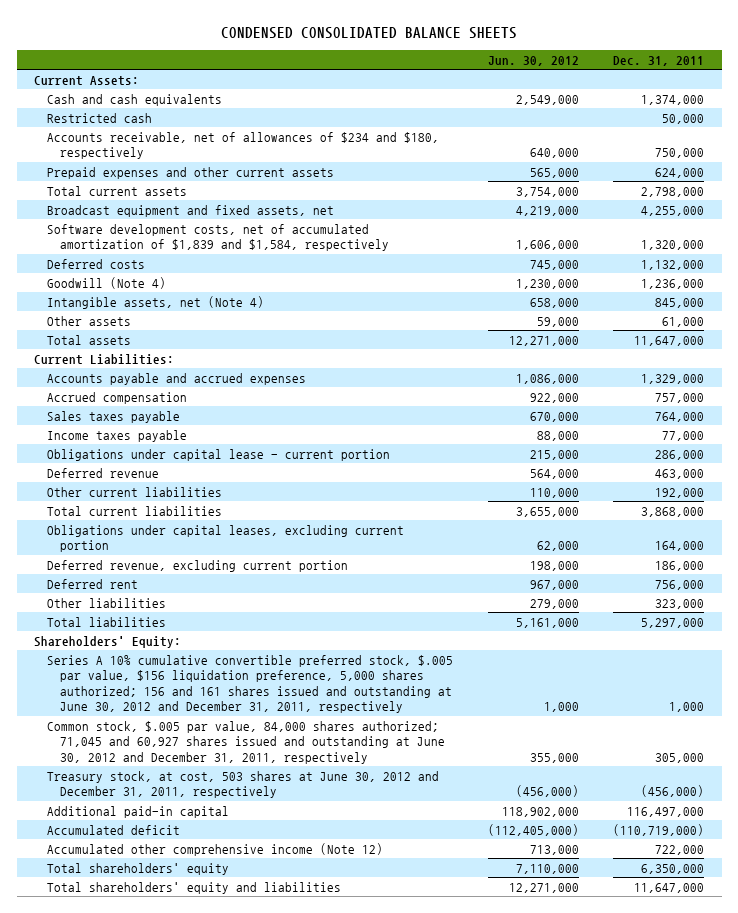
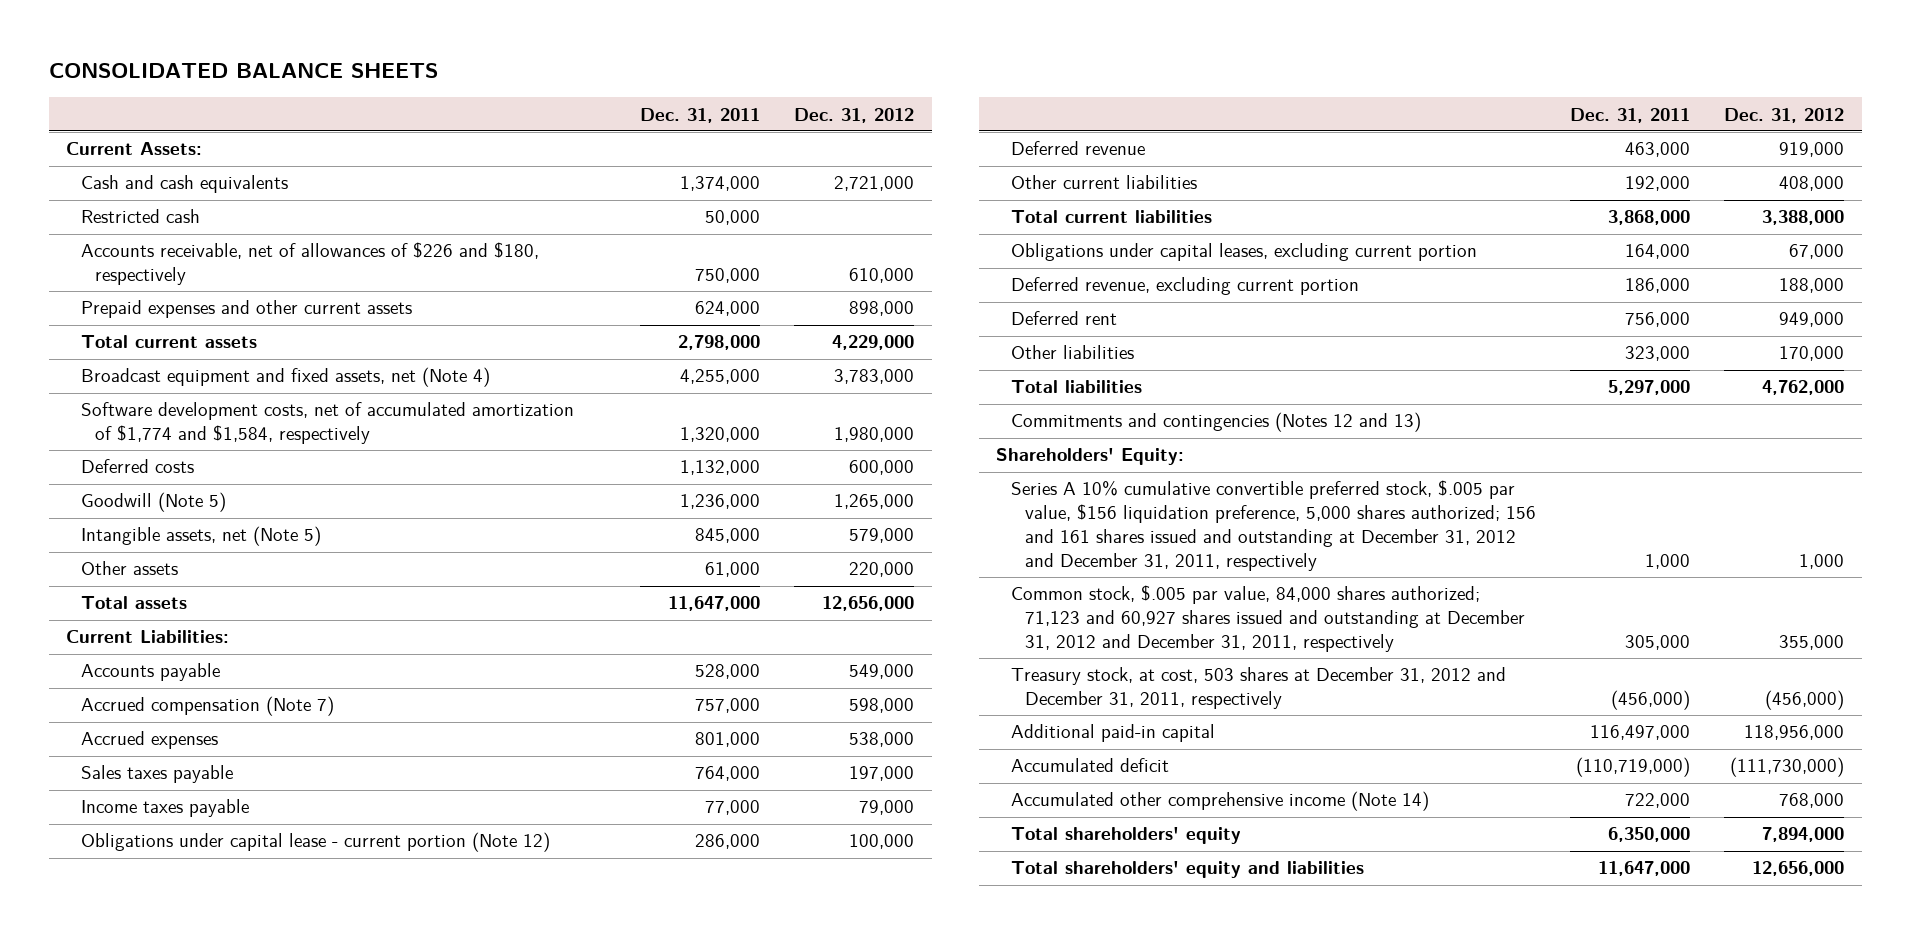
[221,26,518,39] CONDENSED CONSOLIDATED BALANCE SHEETS -> [48,63,438,79] CONSOLIDATED BALANCE SHEETS
[487,55,579,66] Jun. 30, 2012 -> none
none -> [794,107,915,123] Dec. 31, 2012
[47,131,440,160] Accounts receivable, net of allowances of $234 and $180, respectively -> [80,242,539,286] Accounts receivable, net of allowances of $226 and $180, respectively
[47,204,335,217] Broadcast equipment and fixed assets, net -> [80,367,490,388] Broadcast equipment and fixed assets, net (Note 4)
[47,223,390,252] Software development costs, net of accumulated amortization of $1,839 and $1,584, respectively -> [80,402,574,445] Software development costs, net of accumulated amortization of $1,774 and $1,584, respectively
[47,276,167,289] Goodwill (Note 4) -> [80,492,226,513] Goodwill (Note 5)
[47,295,265,309] Intangible assets, net (Note 4) -> [80,526,321,547] Intangible assets, net (Note 5)
[47,372,307,385] Accounts payable and accrued expenses -> [80,663,220,682] Accounts payable
[641,373,705,384] 1,329,000 -> [695,664,761,680] 528,000
[47,391,188,404] Accrued compensation -> [80,696,334,717] Accrued compensation (Note 7)
none -> [80,731,218,750] Accrued expenses
[47,448,391,461] Obligations under capital lease - current portion -> [80,832,550,853] Obligations under capital lease - current portion (Note 12)
none -> [1010,412,1421,433] Commitments and contingencies (Notes 12 and 13)
[47,654,454,714] Series A 10% cumulative convertible preferred stock, $.005 par value, $156 liquidation preference, 5,000 shares authorized; 156 and 161 shares issued and outstanding at June 30, 2012 and December 31, 2011, respectively -> [1010,480,1537,571] Series A 10% cumulative convertible preferred stock, $.005 par value, $156 liquidation preference, 5,000 shares authorized; 156 and 161 shares issued and outstanding at December 31, 2012 and December 31, 2011, respectively
[47,720,446,764] Common stock, $.005 par value, 84,000 shares authorized; 71,045 and 60,927 shares issued and outstanding at June 30, 2012 and December 31, 2011, respectively -> [1010,585,1526,653] Common stock, $.005 par value, 84,000 shares authorized; 71,123 and 60,927 shares issued and outstanding at December 31, 2012 and December 31, 2011, respectively
[47,770,440,799] Treasury stock, at cost, 503 shares at June 30, 2012 and December 31, 2011, respectively -> [1010,667,1506,710] Treasury stock, at cost, 503 shares at December 31, 2012 and December 31, 2011, respectively
[47,842,384,856] Accumulated other comprehensive income (Note 12) -> [1010,791,1429,812] Accumulated other comprehensive income (Note 14)

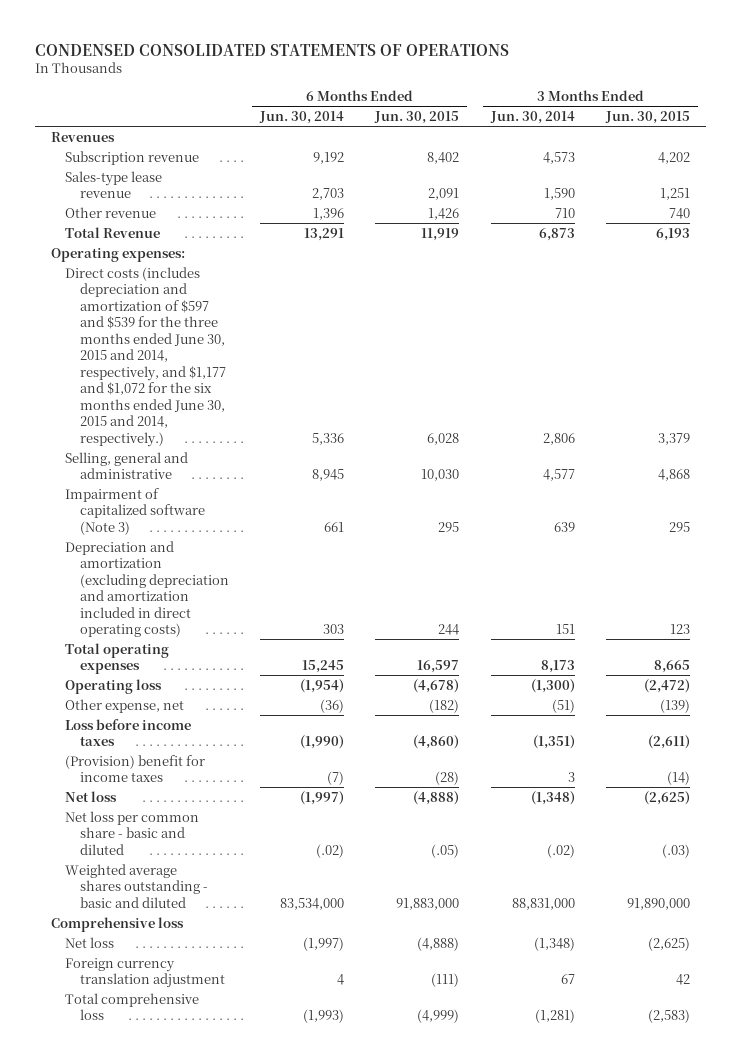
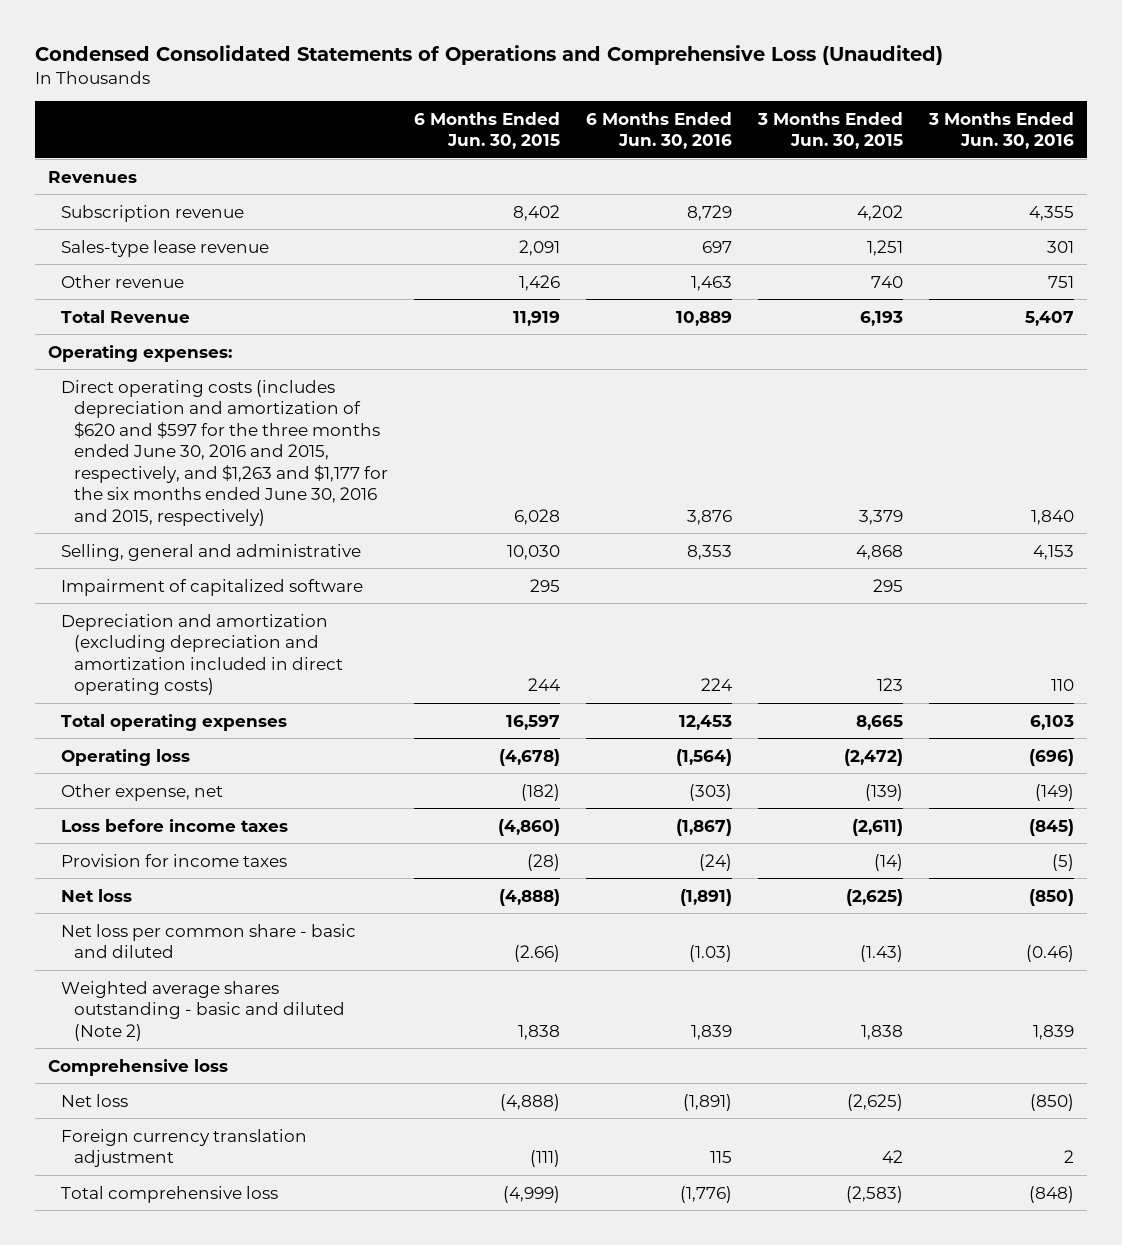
[35,43,510,56] CONDENSED CONSOLIDATED STATEMENTS OF OPERATIONS -> [34,45,943,66] Condensed Consolidated Statements of Operations and Comprehensive Loss (Unaudited)
[259,110,345,124] Jun. 30, 2014 -> none
[489,110,575,124] Jun. 30, 2014 -> none
none -> [586,111,733,150] 6 Months Ended Jun. 30, 2016
none -> [928,111,1075,150] 3 Months Ended Jun. 30, 2016
[65,266,226,447] Direct costs (includes depreciation and amortization of $597 and $539 for the three months ended June 30, 2015 and 2014, respectively, and $1,177 and $1,072 for the six months ended June 30, 2015 and 2014, respectively.) -> [60,379,389,526] Direct operating costs (includes depreciation and amortization of $620 and $597 for the three months ended June 30, 2016 and 2015, respectively, and $1,263 and $1,177 for the six months ended June 30, 2016 and 2015, respectively)
[65,487,205,535] Impairment of capitalized software (Note 3) -> [60,578,363,596] Impairment of capitalized software
[65,754,206,783] (Provision) benefit for income taxes -> [60,853,287,867] Provision for income taxes
[431,843,460,858] (.05) -> [514,945,561,963] (2.66)
[662,843,691,858] (.03) -> [860,945,904,963] (1.43)
[65,863,208,908] Weighted average shares outstanding - basic and diluted -> [60,980,346,1041] Weighted average shares outstanding - basic and diluted (Note 2)
[396,897,460,910] 91,883,000 -> [518,1024,561,1040] 1,838
[627,897,691,910] 91,890,000 -> [861,1024,904,1040] 1,838

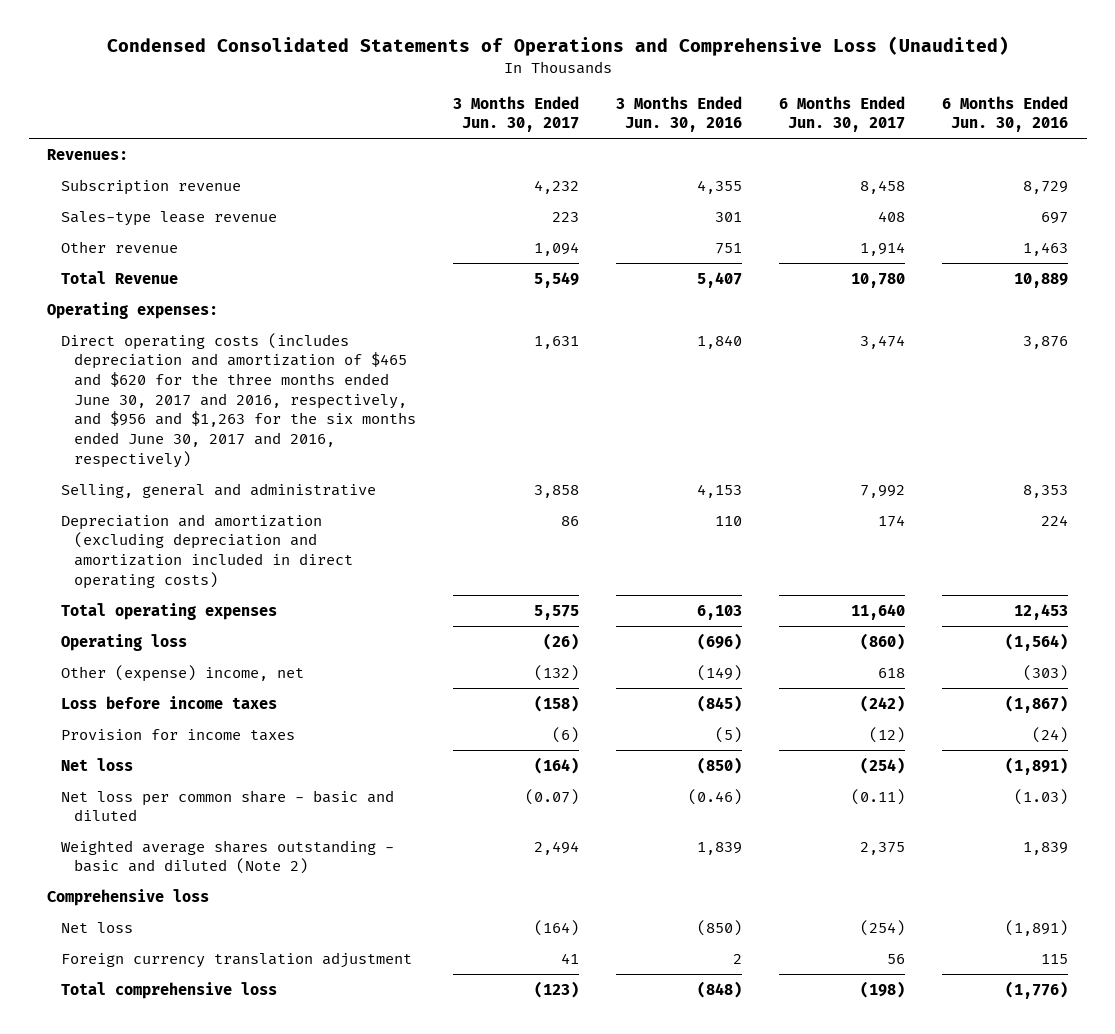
[414,111,561,150] 6 Months Ended Jun. 30, 2015 -> none
[757,111,904,150] 3 Months Ended Jun. 30, 2015 -> none
none -> [452,95,579,133] 3 Months Ended Jun. 30, 2017
none -> [779,95,906,133] 6 Months Ended Jun. 30, 2017
[47,170,137,183] Revenues -> [47,148,129,160] Revenues:
[60,379,389,526] Direct operating costs (includes depreciation and amortization of $620 and $597 for the three months ended June 30, 2016 and 2015, respectively, and $1,263 and $1,177 for the six months ended June 30, 2016 and 2015, respectively) -> [60,332,416,468] Direct operating costs (includes depreciation and amortization of $465 and $620 for the three months ended June 30, 2017 and 2016, respectively, and $956 and $1,263 for the six months ended June 30, 2017 and 2016, respectively)
[60,578,363,596] Impairment of capitalized software -> none
[60,783,223,801] Other expense, net -> [60,664,304,682] Other (expense) income, net

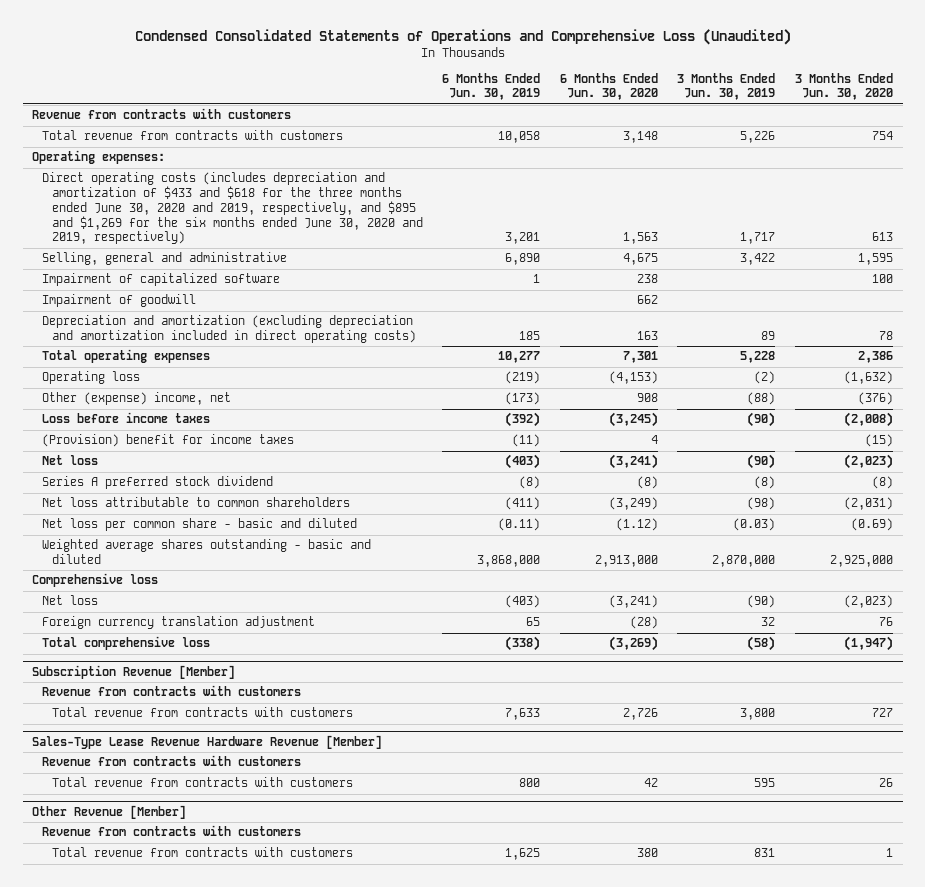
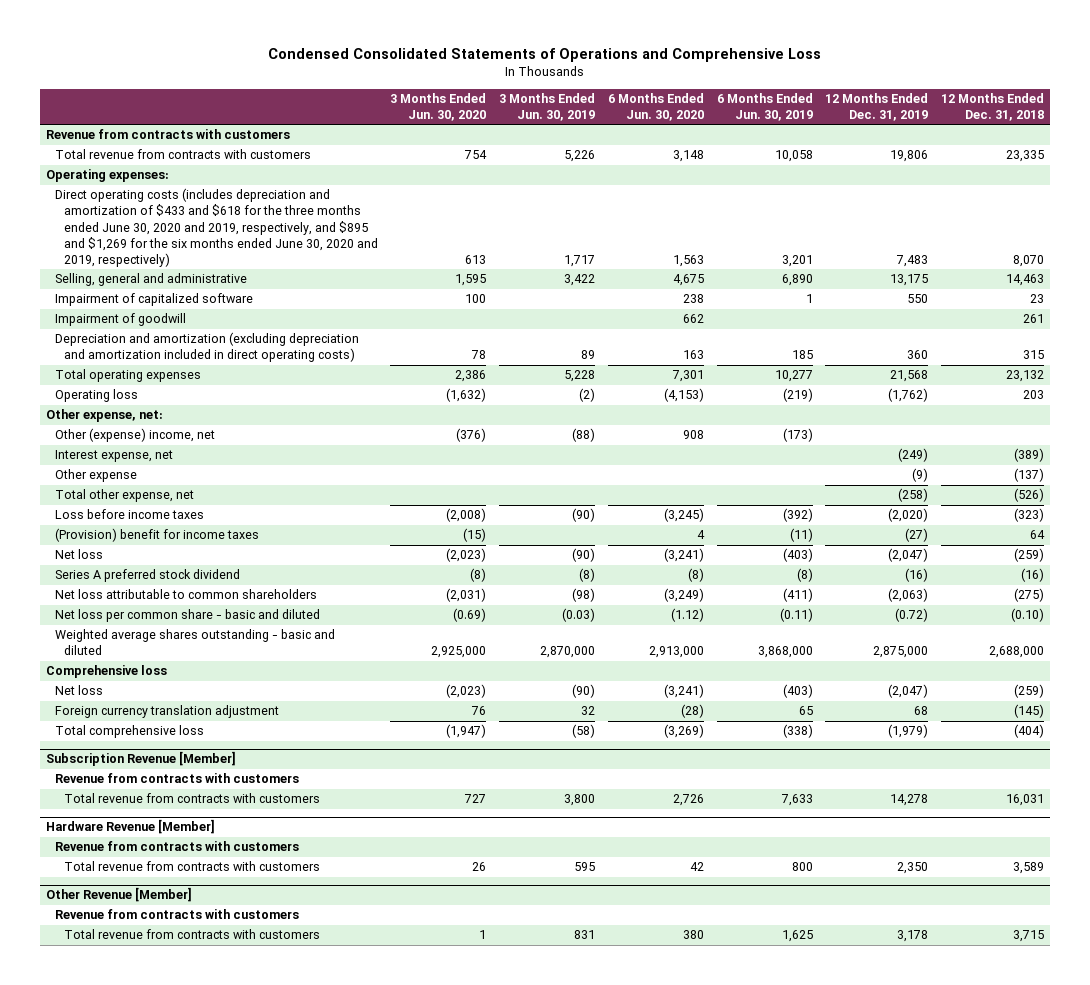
[134,28,791,45] Condensed Consolidated Statements of Operations and Comprehensive Loss (Unaudited) -> [268,48,822,63] Condensed Consolidated Statements of Operations and Comprehensive Loss
none -> [825,92,929,121] 12 Months Ended Dec. 31, 2019
none -> [941,92,1045,121] 12 Months Ended Dec. 31, 2018
none -> [46,409,164,423] Other expense, net:
none -> [54,450,173,463] Interest expense, net
none -> [54,469,137,483] Other expense
none -> [54,489,194,503] Total other expense, net
[32,734,383,749] Sales-Type Lease Revenue Hardware Revenue [Member] -> [46,819,216,835] Hardware Revenue [Member]

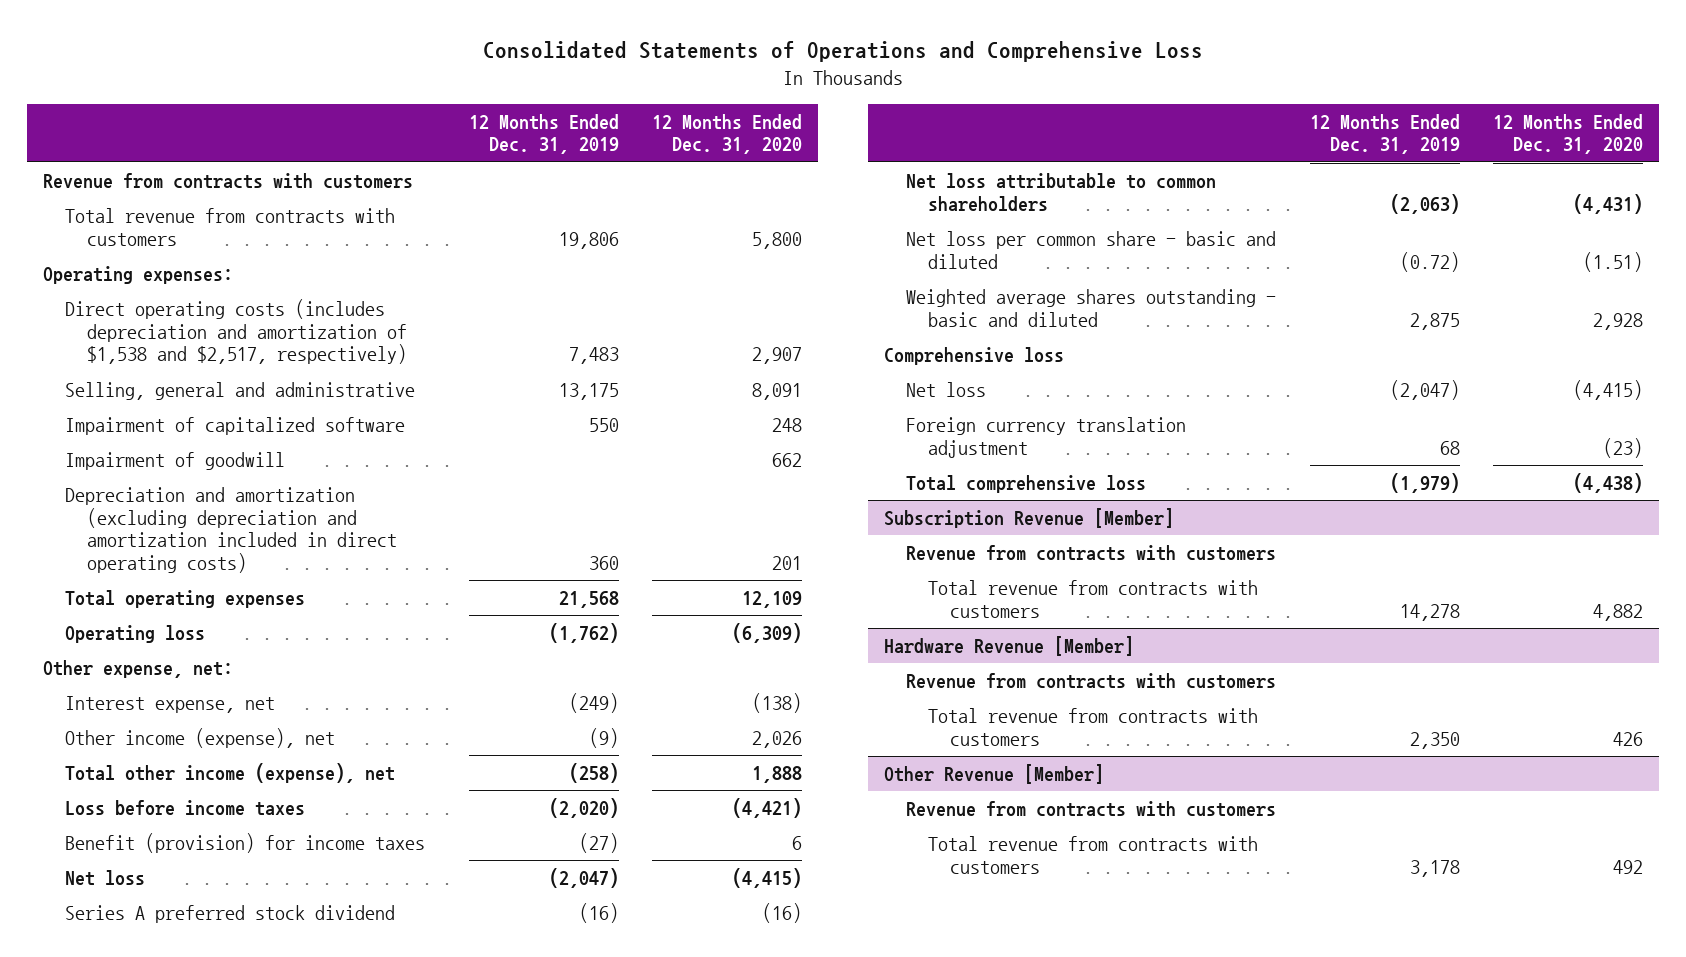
[268,48,822,63] Condensed Consolidated Statements of Operations and Comprehensive Loss -> [483,41,1204,63] Consolidated Statements of Operations and Comprehensive Loss
[390,92,487,121] 3 Months Ended Jun. 30, 2020 -> none
[499,92,596,121] 3 Months Ended Jun. 30, 2019 -> none
[607,92,704,121] 6 Months Ended Jun. 30, 2020 -> none
[716,92,813,121] 6 Months Ended Jun. 30, 2019 -> none
[941,92,1045,121] 12 Months Ended Dec. 31, 2018 -> none
none -> [651,113,802,155] 12 Months Ended Dec. 31, 2020
[54,188,378,267] Direct operating costs (includes depreciation and amortization of $433 and $618 for the three months ended June 30, 2020 and 2019, respectively, and $895 and $1,269 for the six months ended June 30, 2020 and 2019, respectively) -> [65,298,408,365] Direct operating costs (includes depreciation and amortization of $1,538 and $2,517, respectively)
[54,428,215,443] Other (expense) income, net -> none
[54,469,137,483] Other expense -> [65,727,336,748] Other income (expense), net
[54,489,194,503] Total other expense, net -> [65,762,396,783] Total other income (expense), net
[54,528,259,543] (Provision) benefit for income taxes -> [65,832,426,853] Benefit (provision) for income taxes
[873,646,929,659] 2,875,000 -> [1409,312,1460,330] 2,875

